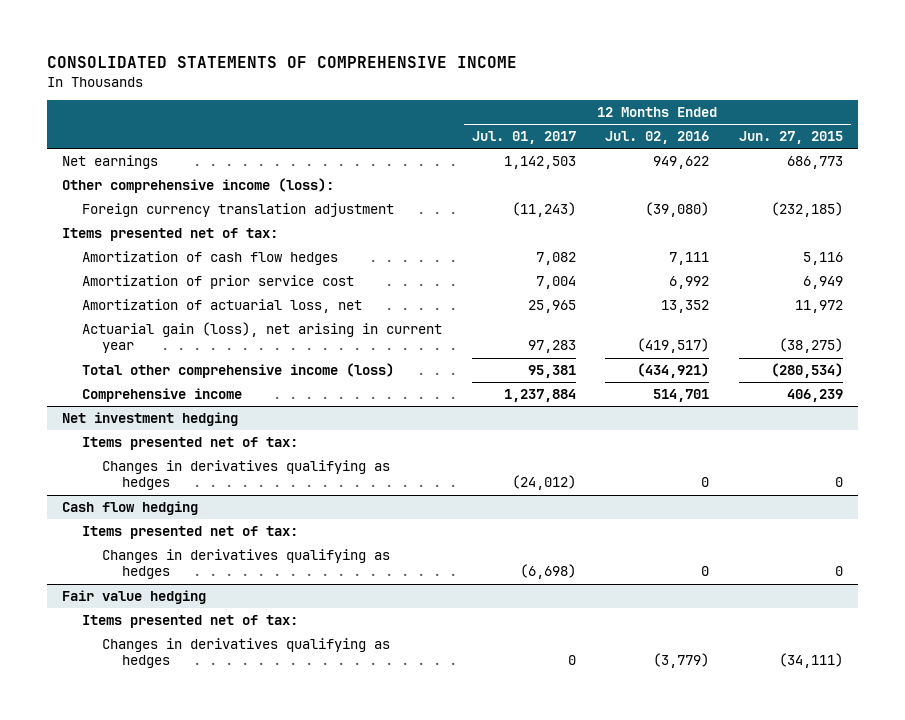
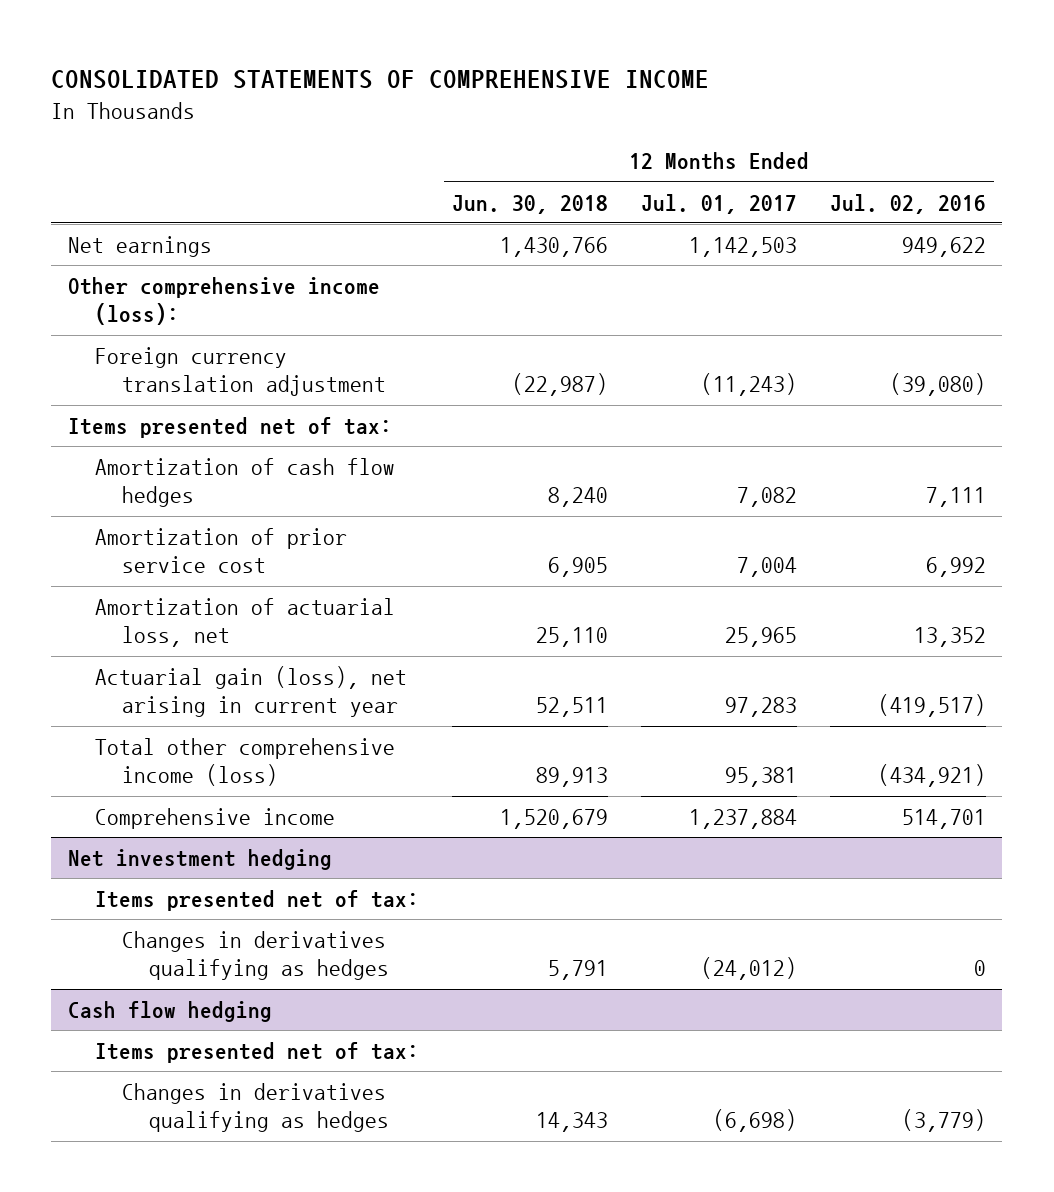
[739,131,844,145] Jun. 27, 2015 -> none
none -> [451,194,608,214] Jun. 30, 2018
[61,590,206,605] Fair value hedging -> none
[81,615,298,629] Items presented net of tax: -> none
[101,638,390,669] Changes in derivatives qualifying as hedges -> none
[701,566,710,577] 0 -> [901,1109,986,1133] (3,779)

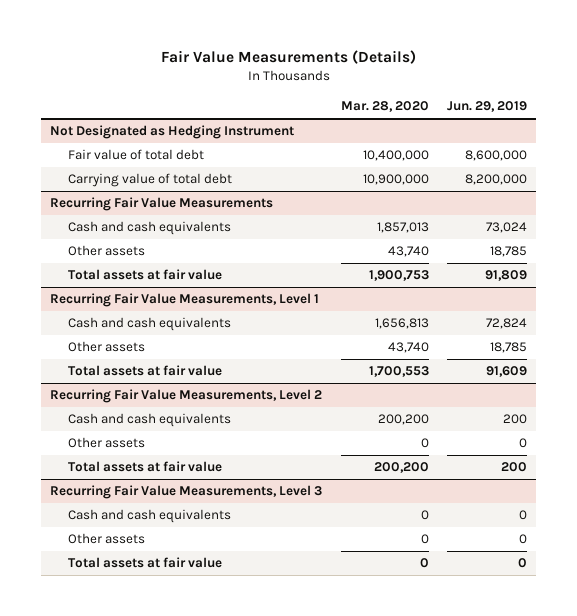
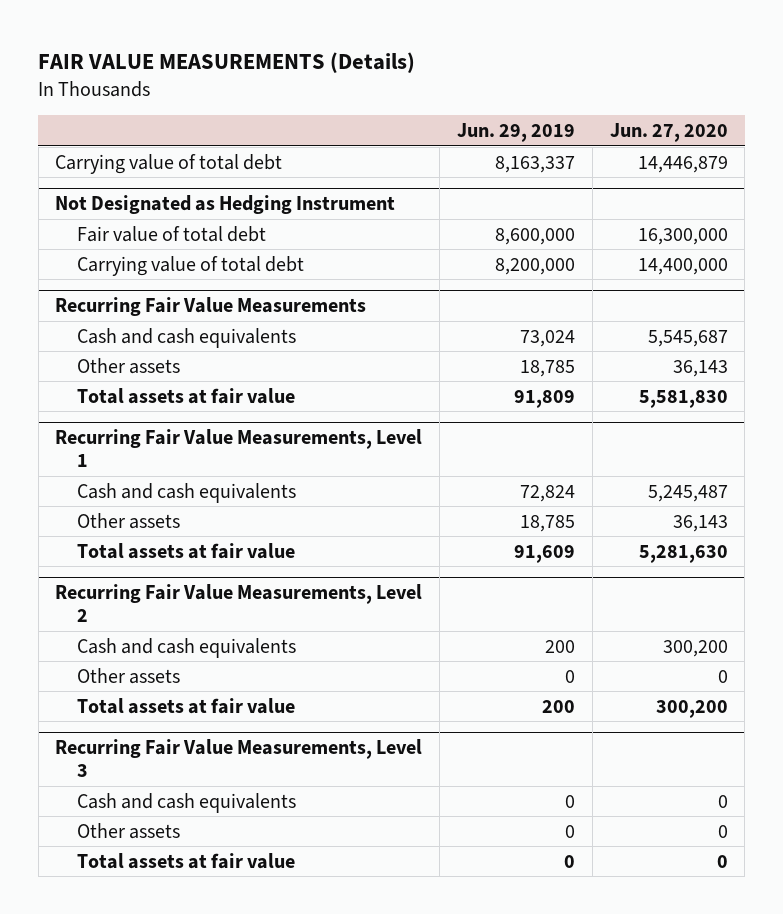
[160,50,416,65] Fair Value Measurements (Details) -> [38,51,416,73] FAIR VALUE MEASUREMENTS (Details)
[340,101,429,113] Mar. 28, 2020 -> none
none -> [609,123,728,143] Jun. 27, 2020
none -> [55,153,283,174] Carrying value of total debt

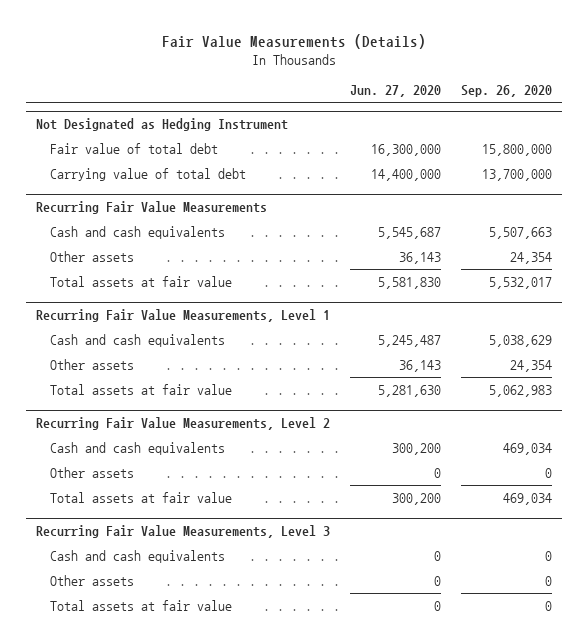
[38,51,416,73] FAIR VALUE MEASUREMENTS (Details) -> [161,34,426,50] Fair Value Measurements (Details)
[457,123,576,143] Jun. 29, 2019 -> none
none -> [460,85,552,98] Sep. 26, 2020
[55,153,283,174] Carrying value of total debt -> none

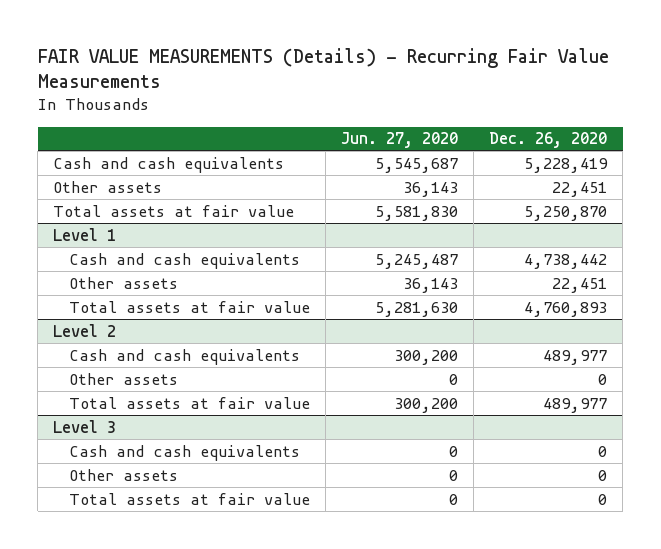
[161,34,426,50] Fair Value Measurements (Details) -> [37,48,609,89] FAIR VALUE MEASUREMENTS (Details) - Recurring Fair Value Measurements
[460,85,552,98] Sep. 26, 2020 -> none
none -> [489,132,608,149] Dec. 26, 2020
[35,118,288,132] Not Designated as Hedging Instrument -> none
[50,142,219,154] Fair value of total debt -> none
[50,167,247,181] Carrying value of total debt -> none
[35,201,267,215] Recurring Fair Value Measurements -> none
[35,309,330,323] Recurring Fair Value Measurements, Level 1 -> none
none -> [53,227,117,241] Level 1
[35,417,330,431] Recurring Fair Value Measurements, Level 2 -> none
none -> [53,323,117,337] Level 2
[35,525,330,539] Recurring Fair Value Measurements, Level 3 -> none
none -> [53,419,117,433] Level 3

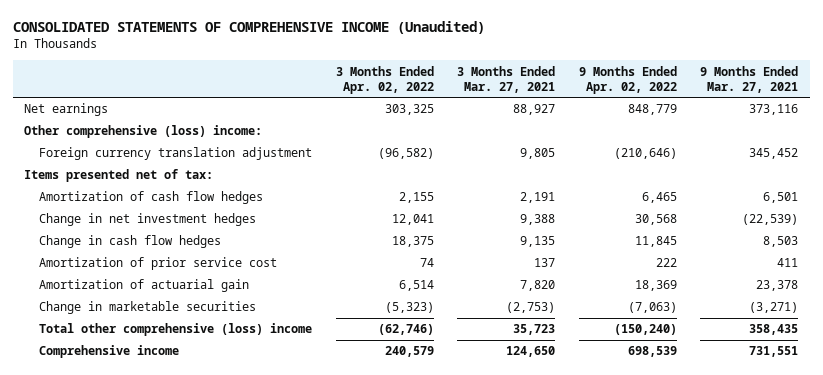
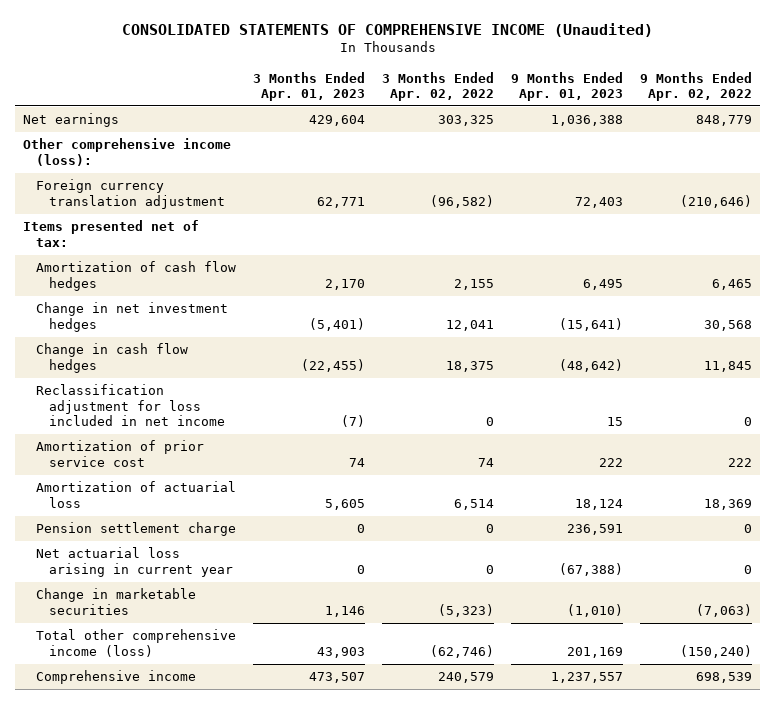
[457,65,556,93] 3 Months Ended Mar. 27, 2021 -> none
[700,65,799,93] 9 Months Ended Mar. 27, 2021 -> none
none -> [253,71,366,101] 3 Months Ended Apr. 01, 2023
none -> [510,71,623,101] 9 Months Ended Apr. 01, 2023
[24,125,263,139] Other comprehensive (loss) income: -> [23,138,232,166] Other comprehensive income (loss):
none -> [36,384,225,426] Reclassification adjustment for loss included in net income
[39,279,250,293] Amortization of actuarial gain -> [36,481,237,508] Amortization of actuarial loss
none -> [36,522,237,537] Pension settlement charge
none -> [36,547,233,577] Net actuarial loss arising in current year
[39,323,313,337] Total other comprehensive (loss) income -> [36,629,237,657] Total other comprehensive income (loss)

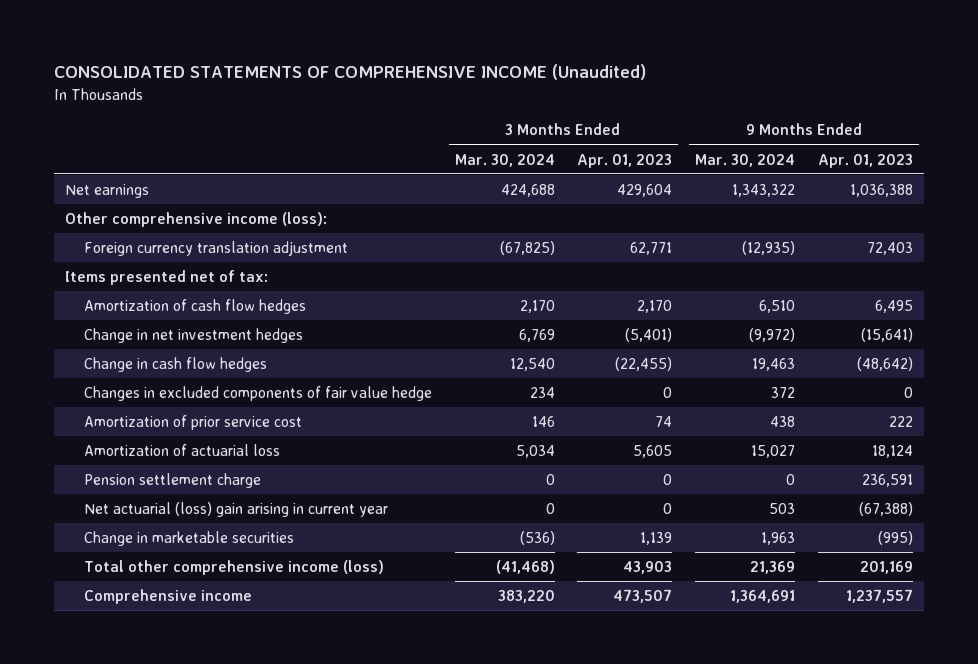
[381,71,494,101] 3 Months Ended Apr. 02, 2022 -> none
[639,71,752,101] 9 Months Ended Apr. 02, 2022 -> none
none -> [454,153,555,167] Mar. 30, 2024
none -> [695,153,796,167] Mar. 30, 2024
[36,384,225,426] Reclassification adjustment for loss included in net income -> none
none -> [83,386,432,402] Changes in excluded components of fair value hedge
[36,547,233,577] Net actuarial loss arising in current year -> [83,502,388,518] Net actuarial (loss) gain arising in current year
[325,605,366,617] 1,146 -> [640,532,673,546] 1,139
[566,603,623,617] (1,010) -> [877,531,913,546] (995)

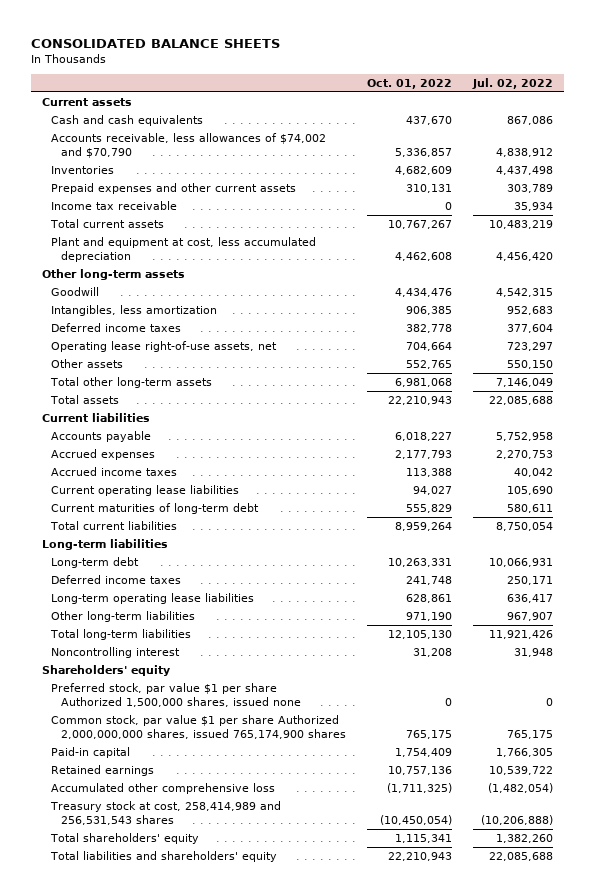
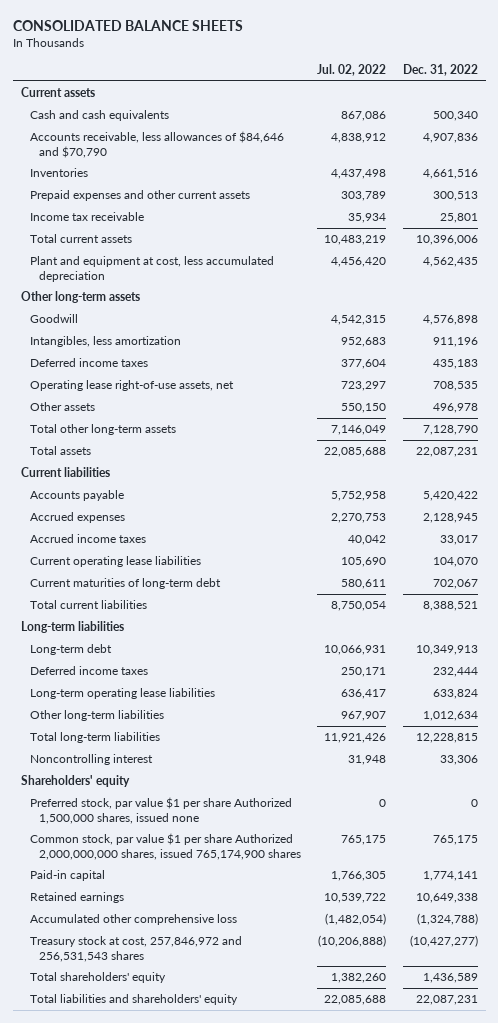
[366,78,452,89] Oct. 01, 2022 -> none
none -> [402,64,478,77] Dec. 31, 2022
[51,132,327,158] Accounts receivable, less allowances of $74,002 and $70,790 -> [30,131,285,158] Accounts receivable, less allowances of $84,646 and $70,790
[50,800,282,825] Treasury stock at cost, 258,414,989 and 256,531,543 shares -> [30,936,243,962] Treasury stock at cost, 257,846,972 and 256,531,543 shares

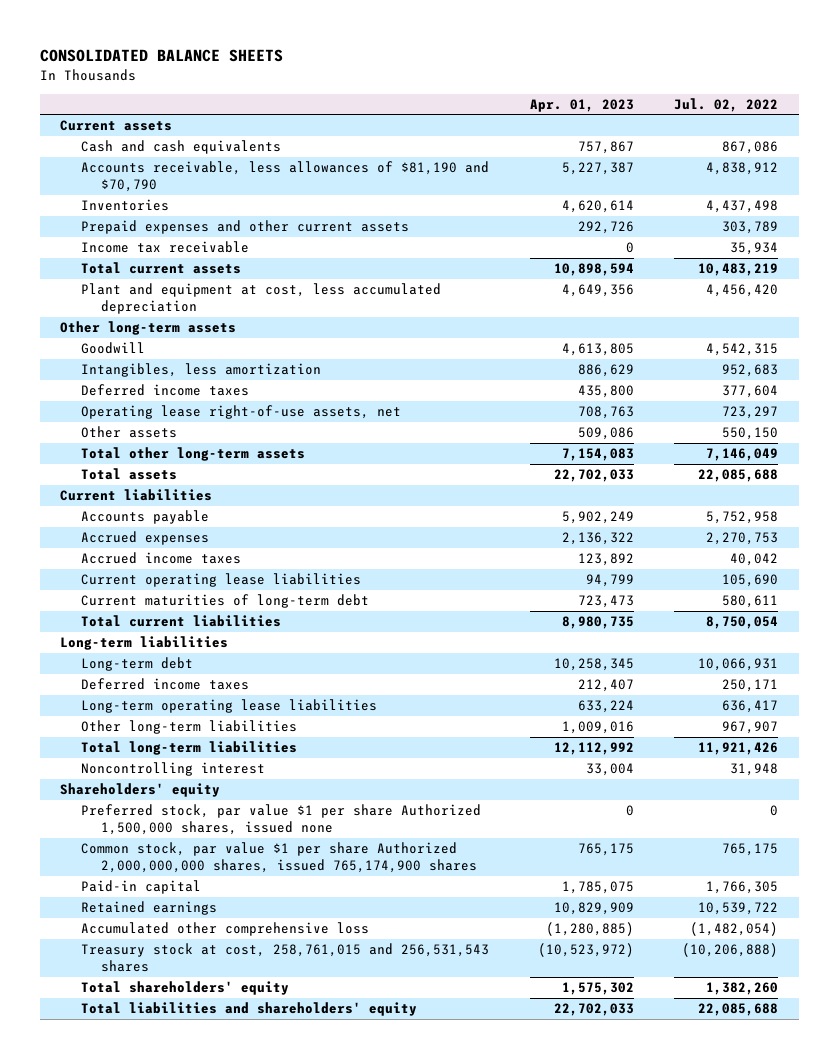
[402,64,478,77] Dec. 31, 2022 -> none
none -> [529,98,634,112] Apr. 01, 2023
[30,131,285,158] Accounts receivable, less allowances of $84,646 and $70,790 -> [80,161,489,193] Accounts receivable, less allowances of $81,190 and $70,790
[30,936,243,962] Treasury stock at cost, 257,846,972 and 256,531,543 shares -> [80,943,489,973] Treasury stock at cost, 258,761,015 and 256,531,543 shares

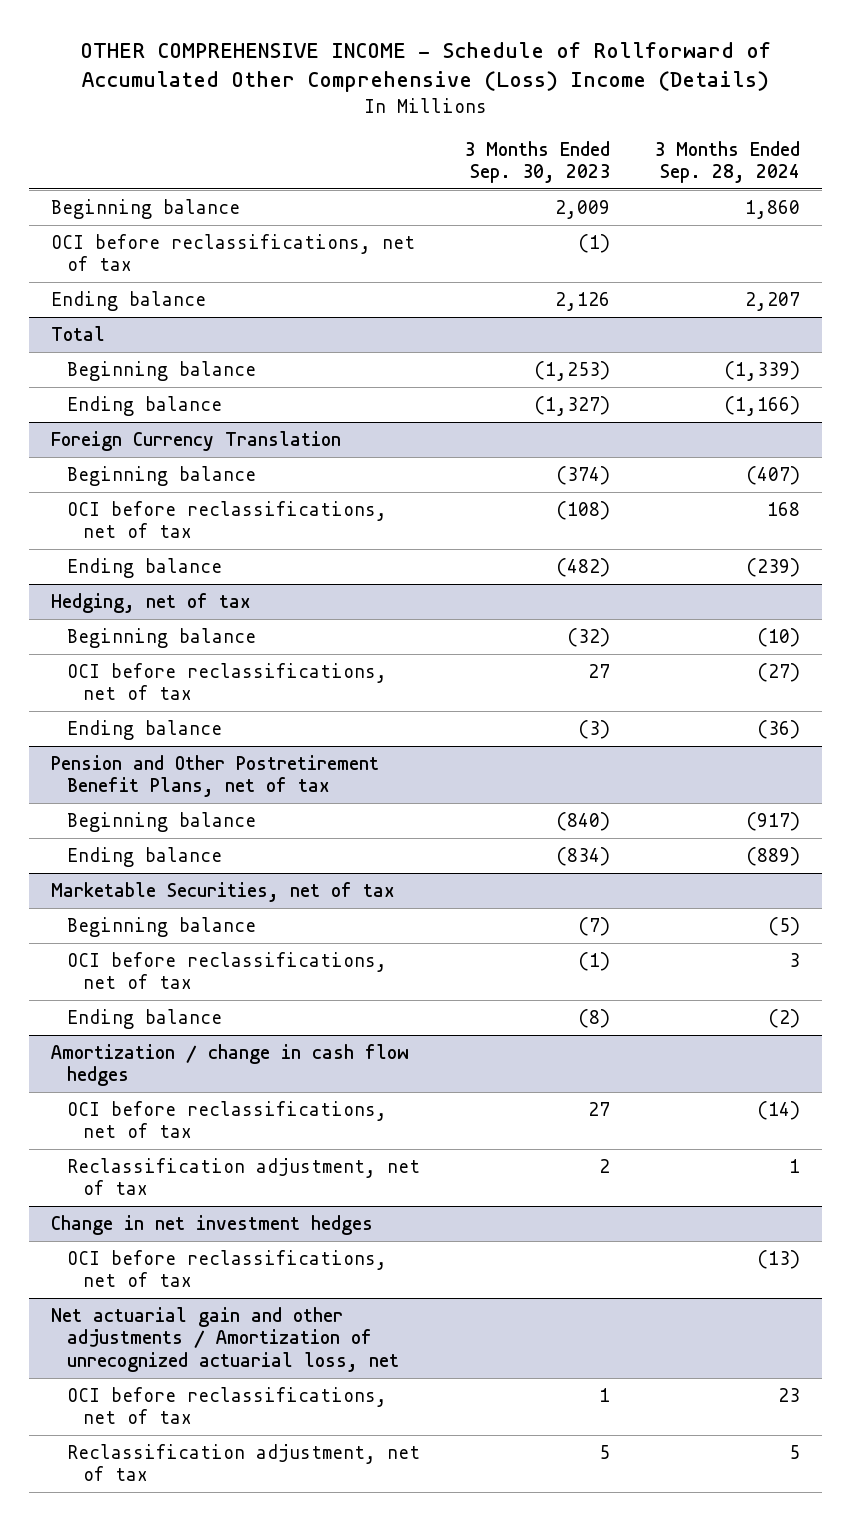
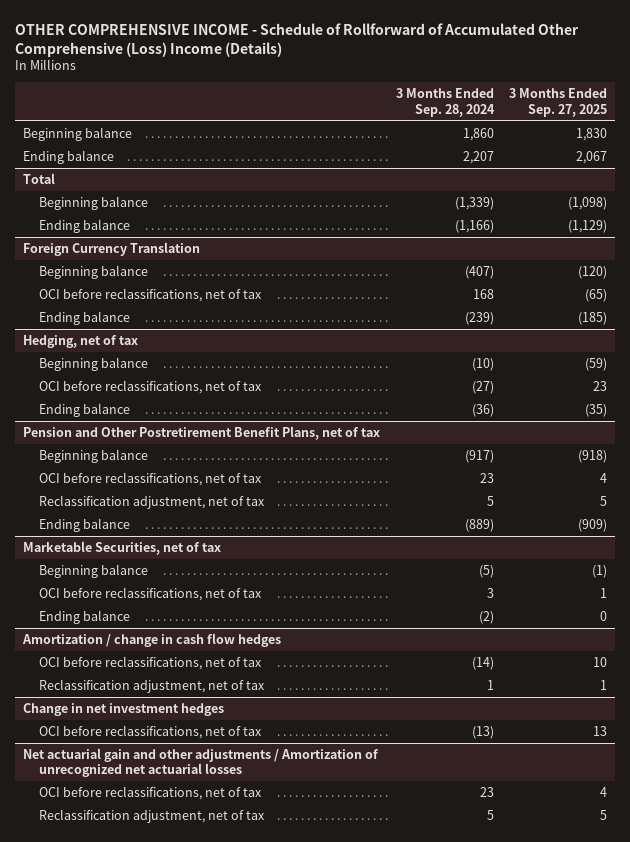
[464,140,611,183] 3 Months Ended Sep. 30, 2023 -> none
none -> [509,88,608,117] 3 Months Ended Sep. 27, 2025
[50,233,415,272] OCI before reclassifications, net of tax -> none
none -> [39,471,263,486] OCI before reclassifications, net of tax
none -> [39,494,266,509] Reclassification adjustment, net of tax
[50,1306,399,1372] Net actuarial gain and other adjustments / Amortization of unrecognized actuarial loss, net -> [23,747,380,778] Net actuarial gain and other adjustments / Amortization of unrecognized net actuarial losses

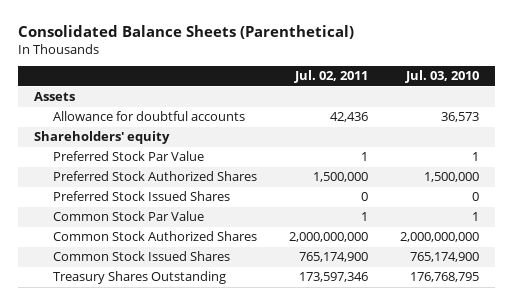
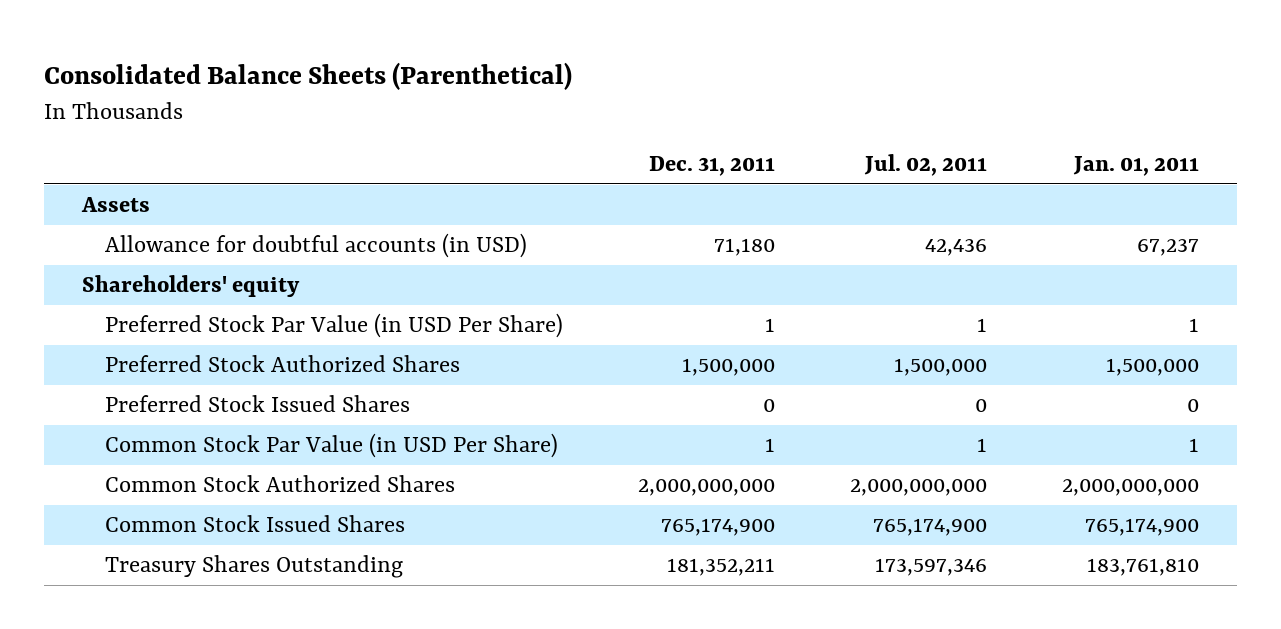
[404,70,479,84] Jul. 03, 2010 -> none
none -> [648,156,775,177] Dec. 31, 2011
none -> [1073,156,1200,177] Jan. 01, 2011
[53,111,246,122] Allowance for doubtful accounts -> [104,233,527,259] Allowance for doubtful accounts (in USD)
[53,151,205,162] Preferred Stock Par Value -> [104,313,563,339] Preferred Stock Par Value (in USD Per Share)
[53,211,205,222] Common Stock Par Value -> [104,433,558,459] Common Stock Par Value (in USD Per Share)

